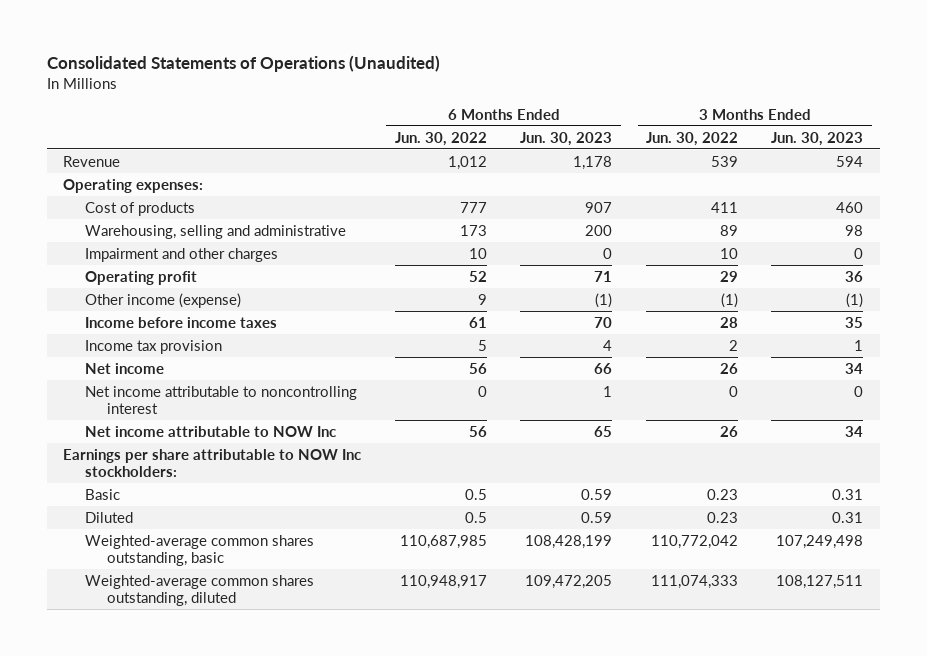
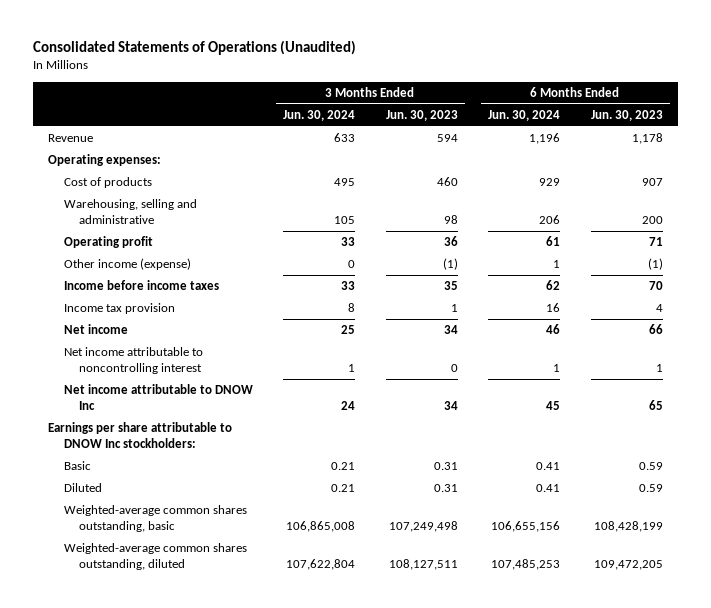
[394,131,487,146] Jun. 30, 2022 -> none
[645,131,738,146] Jun. 30, 2022 -> none
none -> [283,109,356,121] Jun. 30, 2024
none -> [488,109,561,121] Jun. 30, 2024
[85,247,279,262] Impairment and other charges -> none
[85,425,337,437] Net income attributable to NOW Inc -> [63,384,253,411] Net income attributable to DNOW Inc
[63,448,362,477] Earnings per share attributable to NOW Inc stockholders: -> [48,422,233,449] Earnings per share attributable to DNOW Inc stockholders:

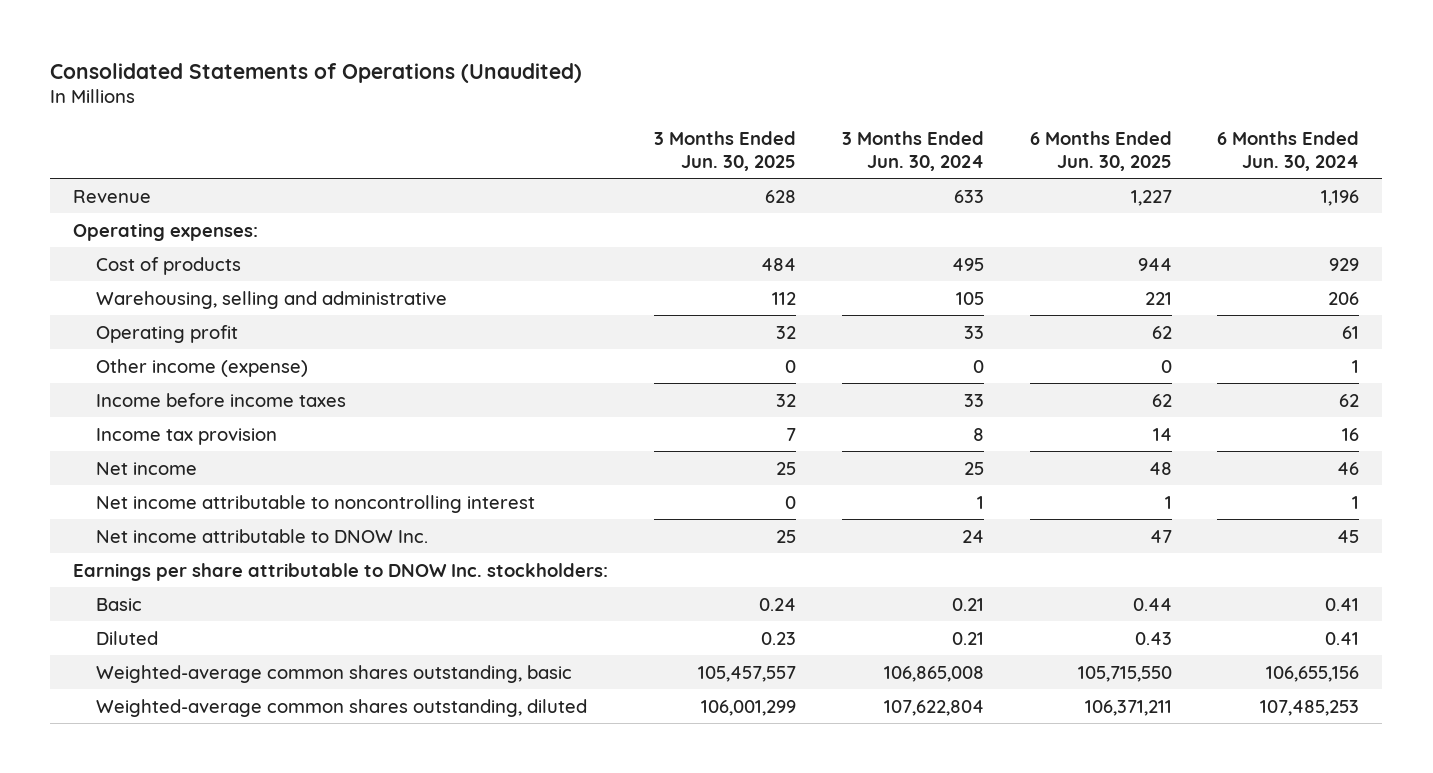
[385,109,458,121] Jun. 30, 2023 -> none
[590,109,663,121] Jun. 30, 2023 -> none
none -> [653,131,796,171] 3 Months Ended Jun. 30, 2025
none -> [1029,131,1172,171] 6 Months Ended Jun. 30, 2025
[63,384,253,411] Net income attributable to DNOW Inc -> [95,528,428,543] Net income attributable to DNOW Inc.
[48,422,233,449] Earnings per share attributable to DNOW Inc stockholders: -> [73,562,609,581] Earnings per share attributable to DNOW Inc. stockholders:

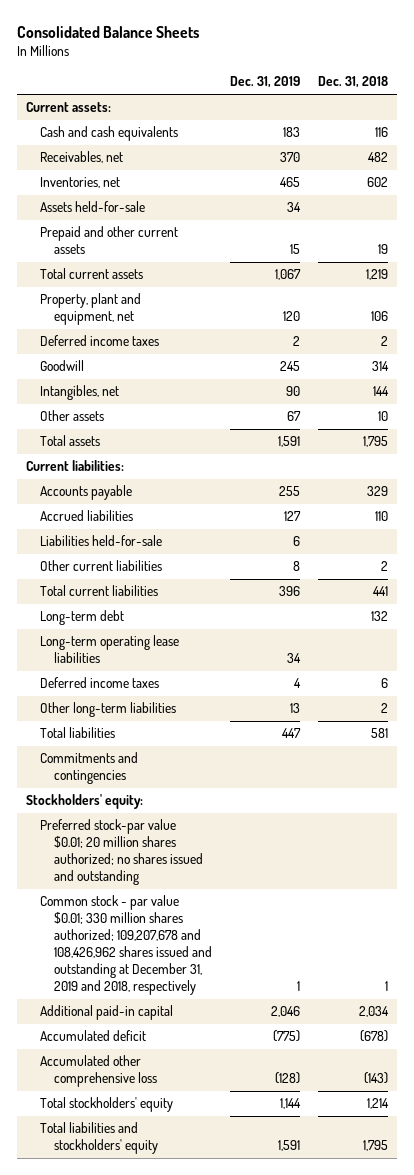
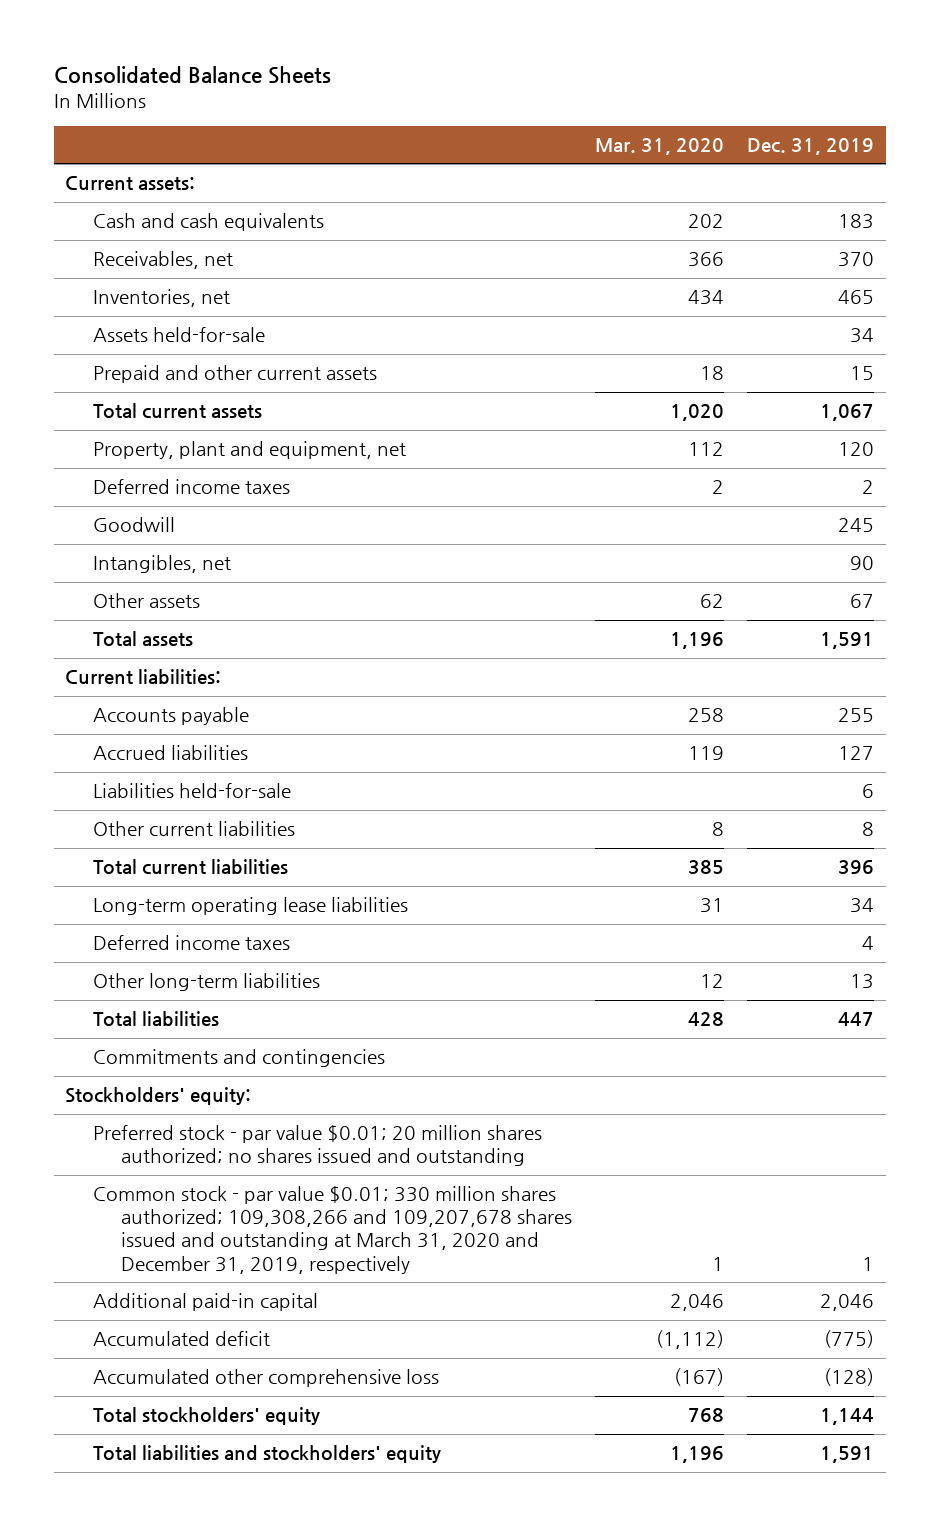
[317,76,388,89] Dec. 31, 2018 -> none
none -> [594,138,724,156] Mar. 31, 2020
[40,610,125,626] Long-term debt -> none
[40,819,203,886] Preferred stock-par value $0.01; 20 million shares authorized; no shares issued and outstanding -> [92,1125,542,1167] Preferred stock - par value $0.01; 20 million shares authorized; no shares issued and outstanding
[40,895,212,996] Common stock - par value $0.01; 330 million shares authorized; 109,207,678 and 108,426,962 shares issued and outstanding at December 31, 2019 and 2018, respectively -> [92,1186,572,1274] Common stock - par value $0.01; 330 million shares authorized; 109,308,266 and 109,207,678 shares issued and outstanding at March 31, 2020 and December 31, 2019, respectively

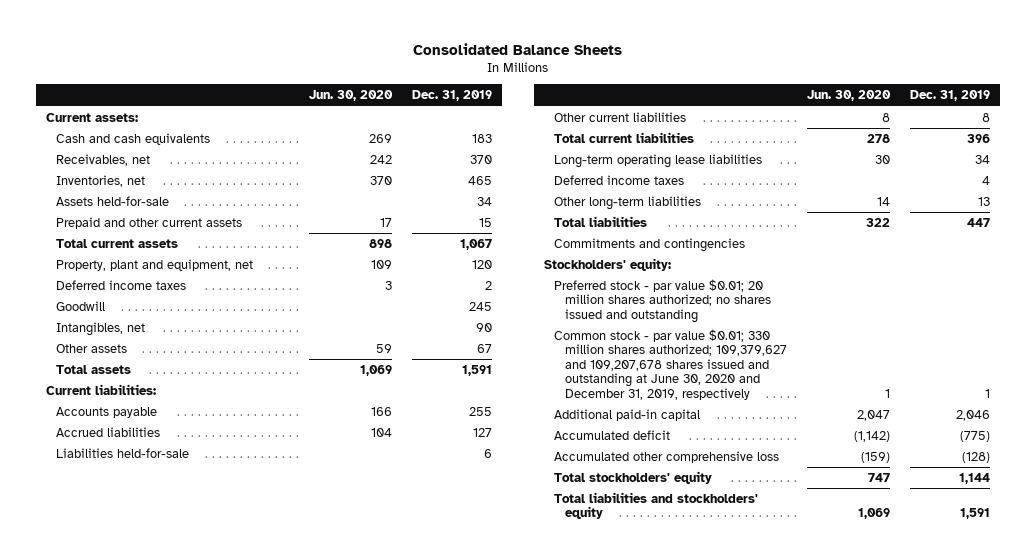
[594,138,724,156] Mar. 31, 2020 -> none
none -> [309,90,394,102] Jun. 30, 2020
[92,1186,572,1274] Common stock - par value $0.01; 330 million shares authorized; 109,308,266 and 109,207,678 shares issued and outstanding at March 31, 2020 and December 31, 2019, respectively -> [554,328,787,400] Common stock - par value $0.01; 330 million shares authorized; 109,379,627 and 109,207,678 shares issued and outstanding at June 30, 2020 and December 31, 2019, respectively

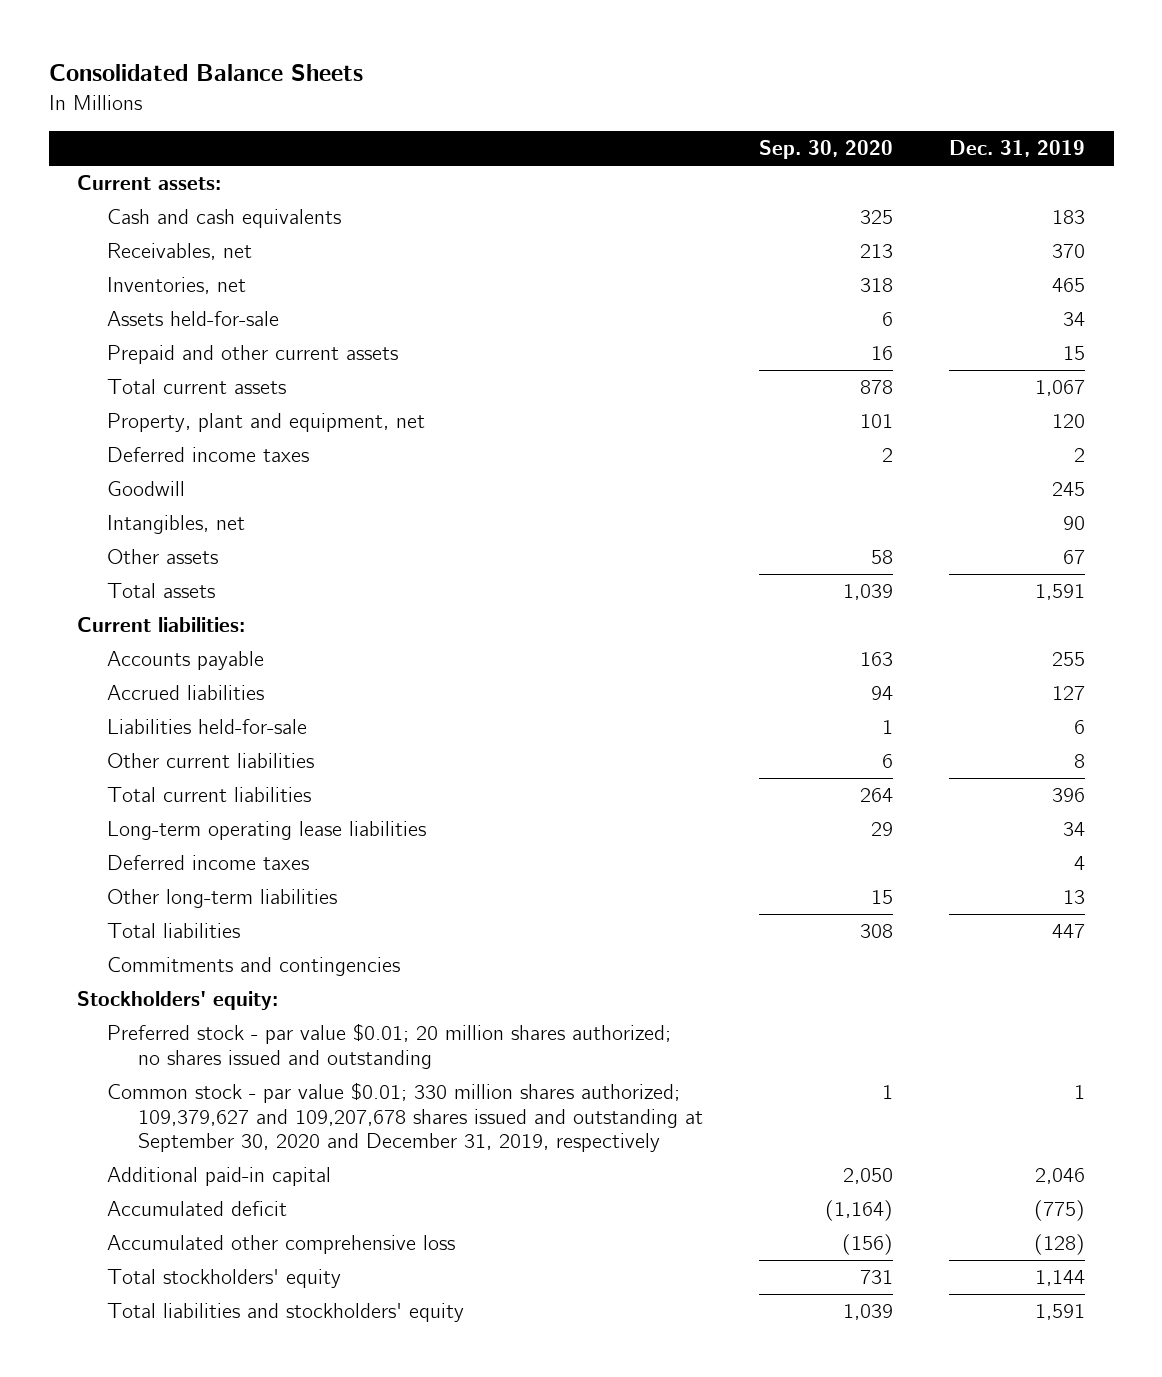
[309,90,394,102] Jun. 30, 2020 -> none
none -> [759,140,894,160] Sep. 30, 2020
[554,328,787,400] Common stock - par value $0.01; 330 million shares authorized; 109,379,627 and 109,207,678 shares issued and outstanding at June 30, 2020 and December 31, 2019, respectively -> [107,1082,703,1153] Common stock - par value $0.01; 330 million shares authorized; 109,379,627 and 109,207,678 shares issued and outstanding at September 30, 2020 and December 31, 2019, respectively

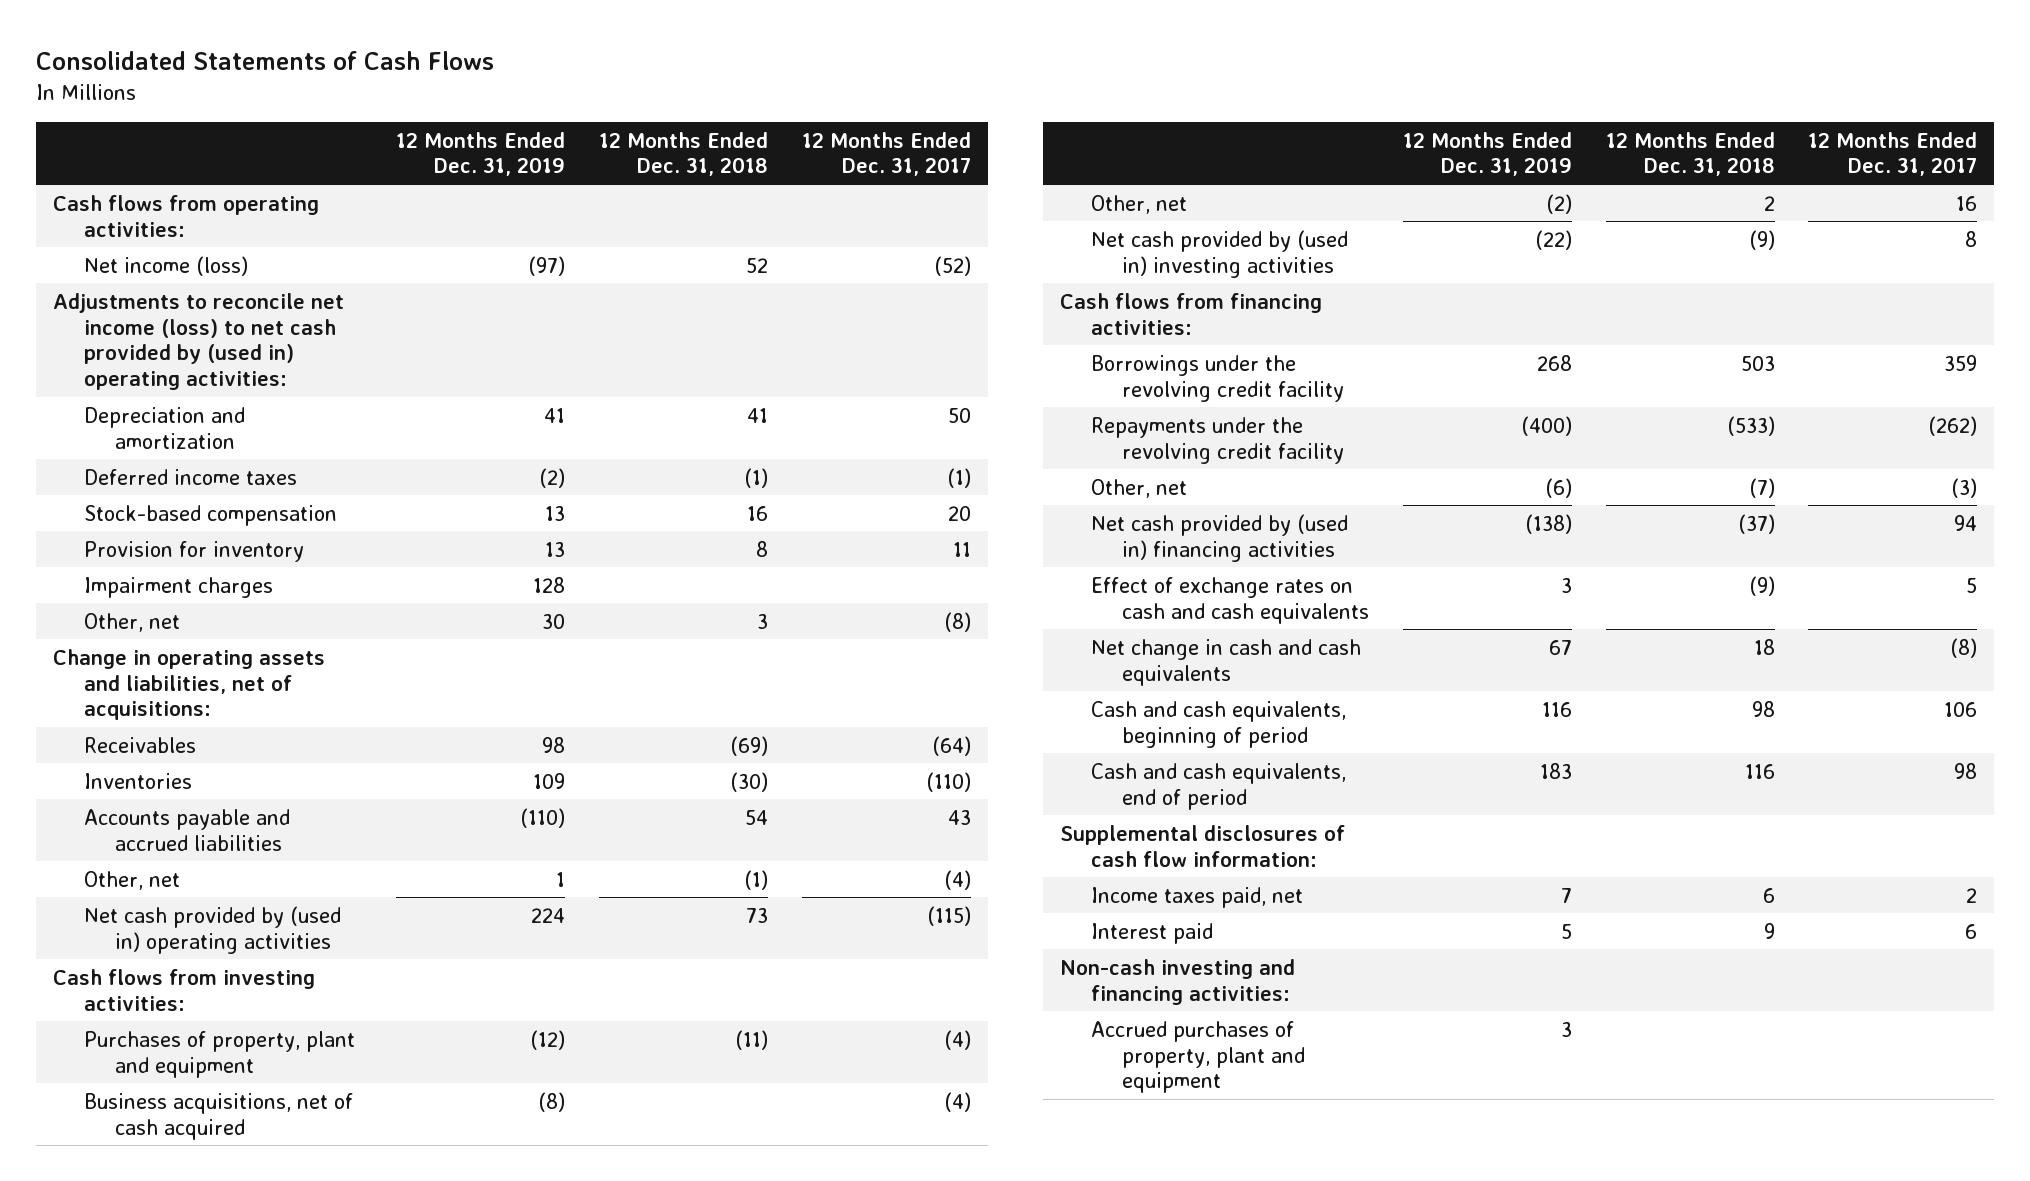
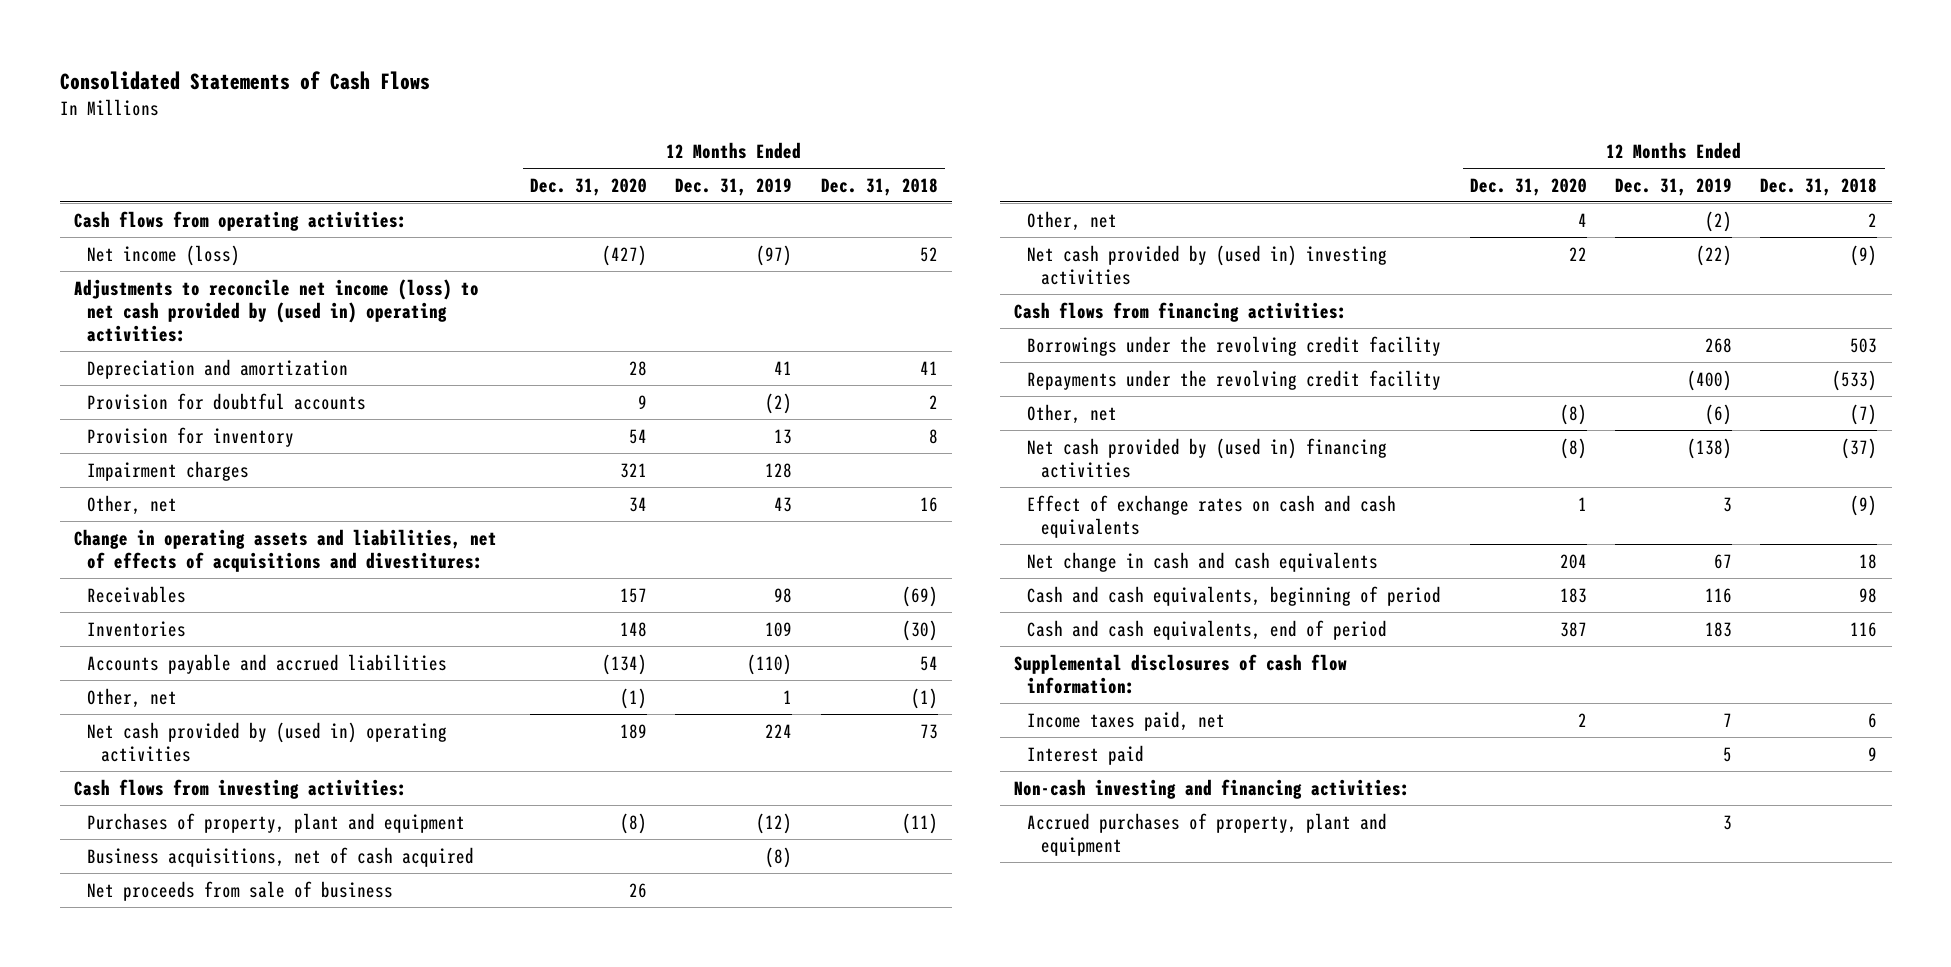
[801,131,971,177] 12 Months Ended Dec. 31, 2017 -> none
none -> [529,177,647,196] Dec. 31, 2020
[83,468,297,485] Deferred income taxes -> none
[83,504,337,526] Stock-based compensation -> none
none -> [87,392,367,410] Provision for doubtful accounts
[541,613,565,629] 30 -> [774,496,793,512] 43
[756,613,768,629] 3 -> [919,496,938,512] 16
[52,648,325,721] Change in operating assets and liabilities, net of acquisitions: -> [73,528,497,572] Change in operating assets and liabilities, net of effects of acquisitions and divestitures:
none -> [87,880,394,901] Net proceeds from sale of business

